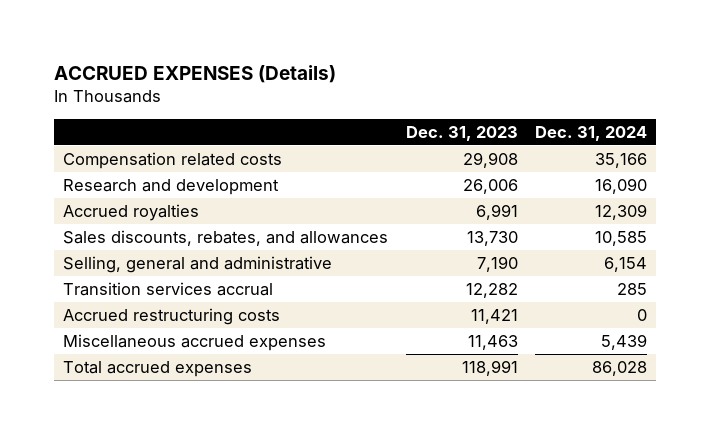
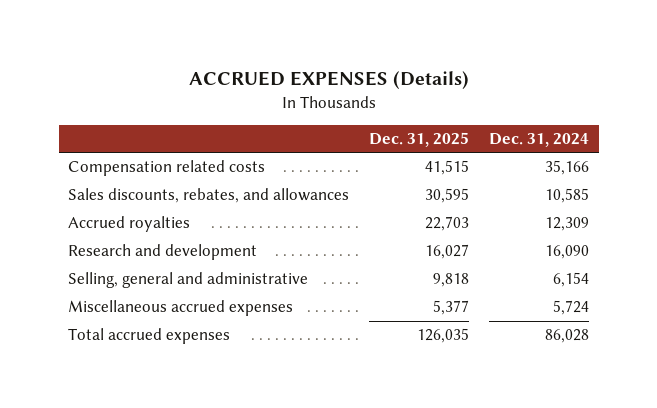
[405,125,518,141] Dec. 31, 2023 -> none
none -> [369,132,470,148] Dec. 31, 2025
[63,204,200,222] Accrued royalties -> [68,216,191,233] Accrued royalties
[63,179,280,196] Research and development -> [68,244,258,261] Research and development
[63,282,274,297] Transition services accrual -> none
[63,308,281,326] Accrued restructuring costs -> none
[600,334,647,351] 5,439 -> [552,300,589,316] 5,724

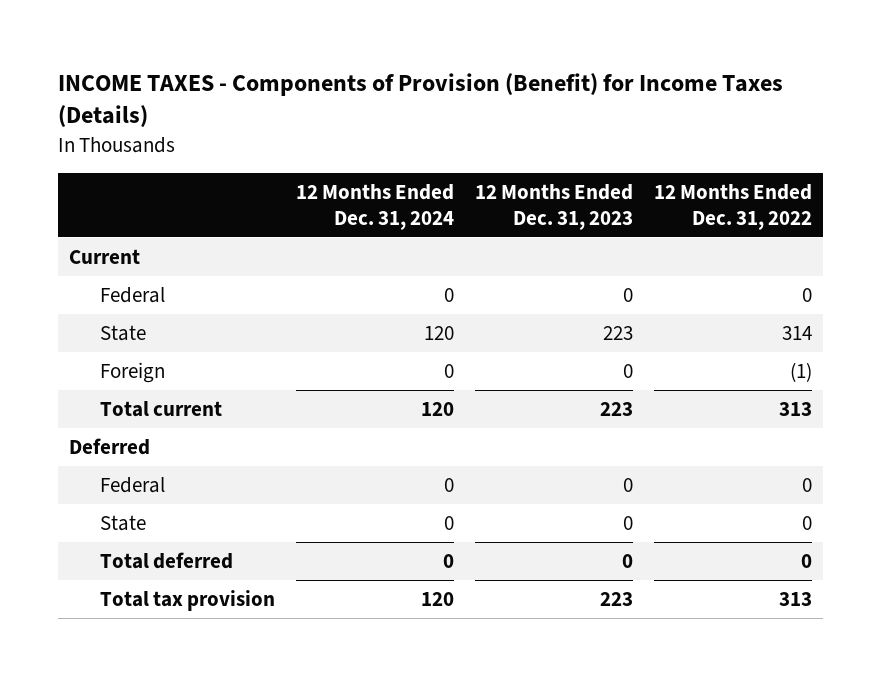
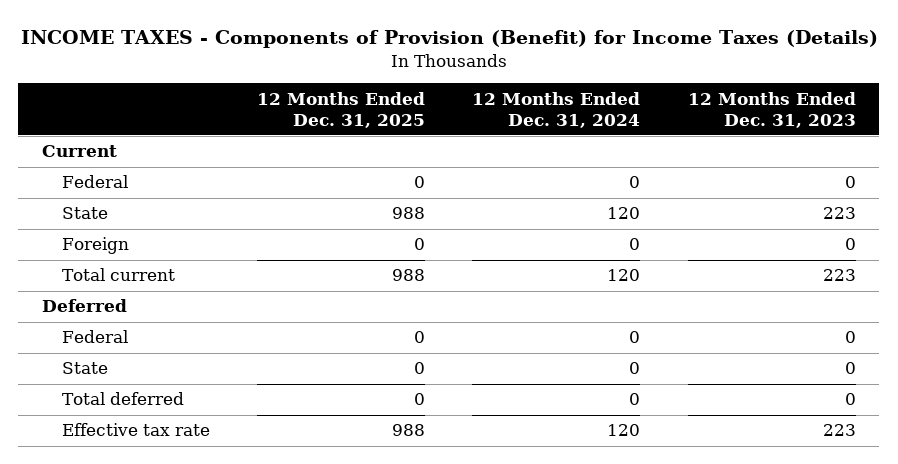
[654,183,813,230] 12 Months Ended Dec. 31, 2022 -> none
none -> [257,91,426,128] 12 Months Ended Dec. 31, 2025
[100,589,276,611] Total tax provision -> [61,423,210,437] Effective tax rate

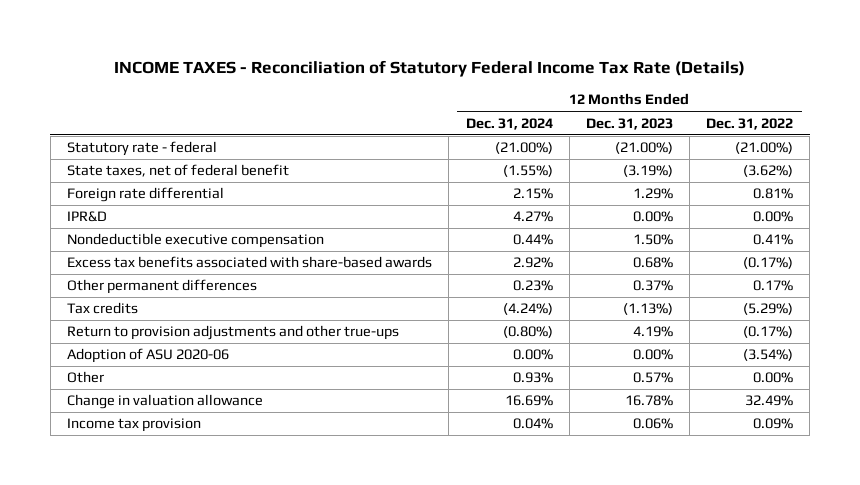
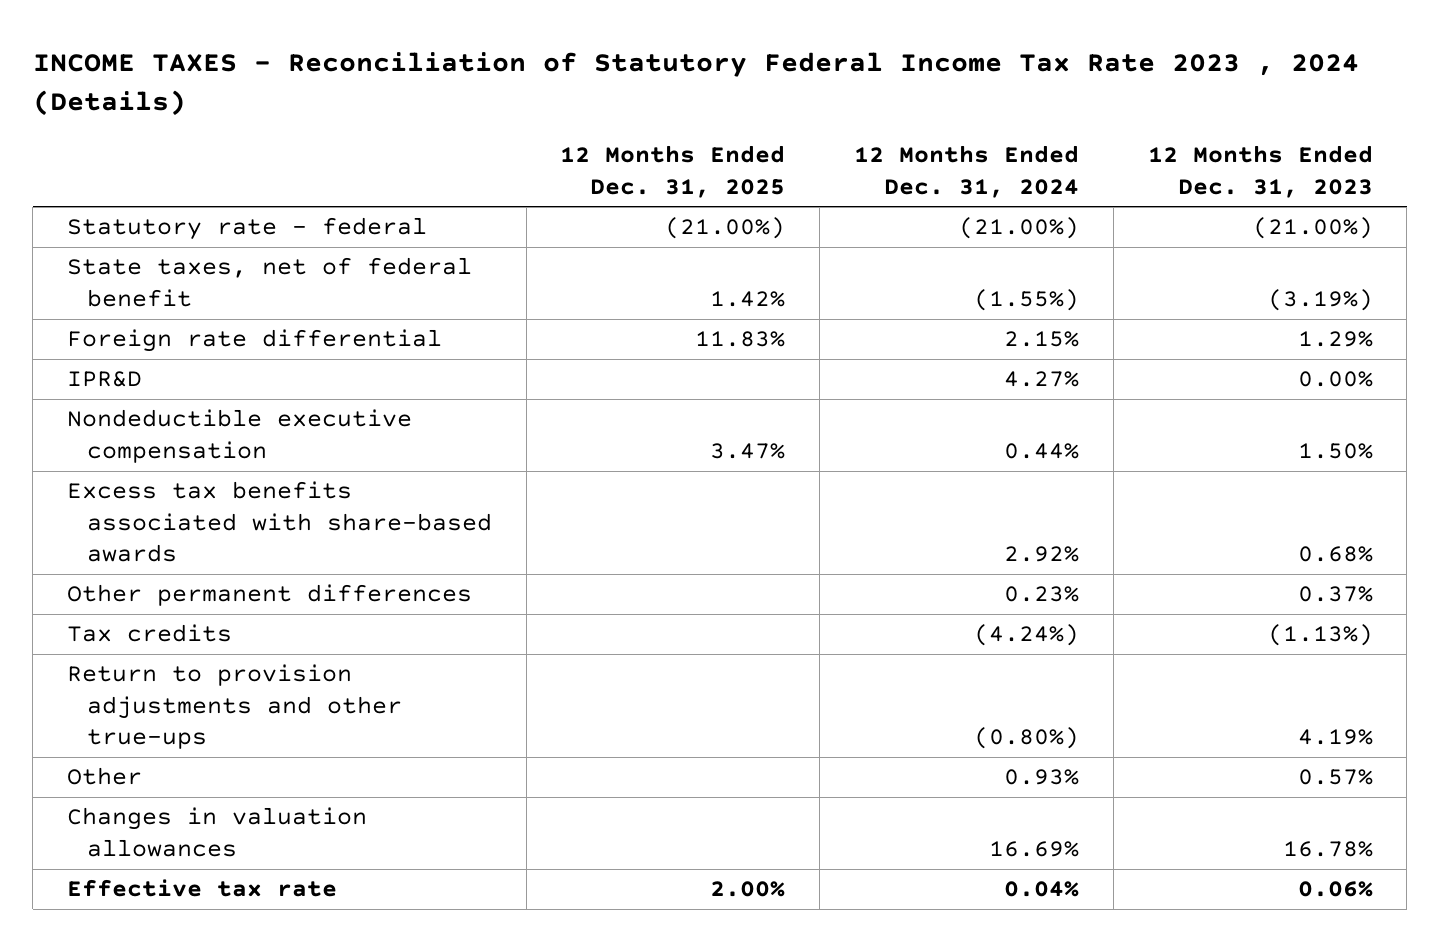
[114,60,746,78] INCOME TAXES - Reconciliation of Statutory Federal Income Tax Rate (Details) -> [32,52,1359,116] INCOME TAXES - Reconciliation of Statutory Federal Income Tax Rate 2023 , 2024 (Details)
[706,117,794,130] Dec. 31, 2022 -> none
none -> [560,145,786,198] 12 Months Ended Dec. 31, 2025
[67,348,230,364] Adoption of ASU 2020-06 -> none
[67,394,264,410] Change in valuation allowance -> [66,807,367,857] Changes in valuation allowances
[67,418,202,433] Income tax provision -> [66,879,337,898] Effective tax rate

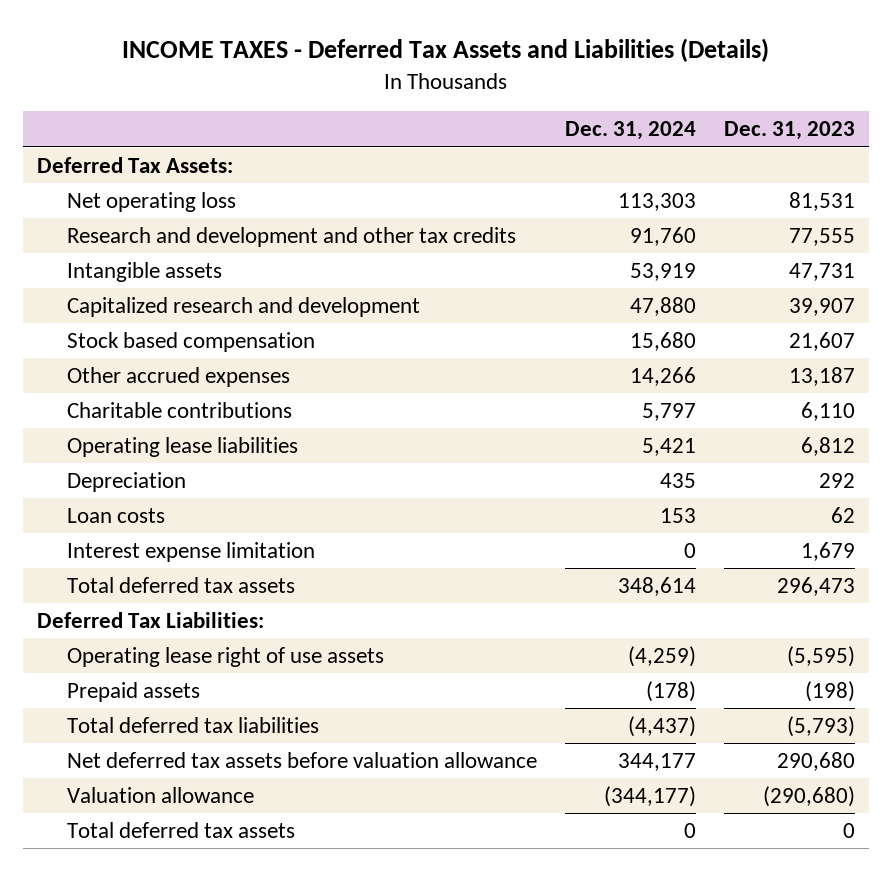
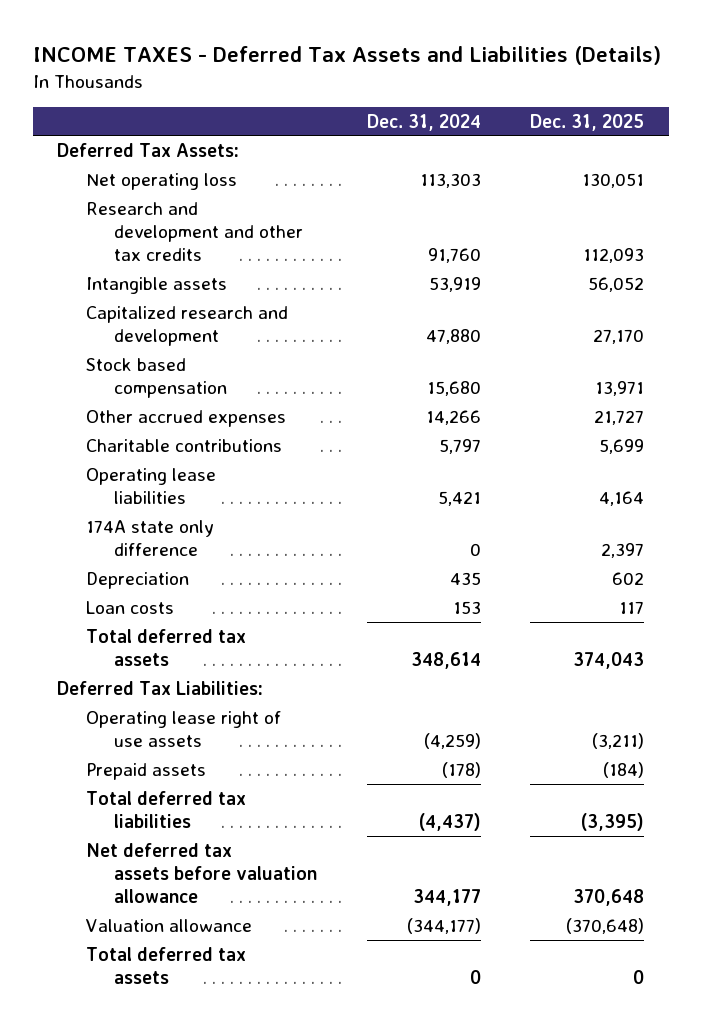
[723,121,855,141] Dec. 31, 2023 -> none
none -> [530,113,645,131] Dec. 31, 2025
none -> [85,519,214,556] 174A state only difference
[66,541,315,562] Interest expense limitation -> none

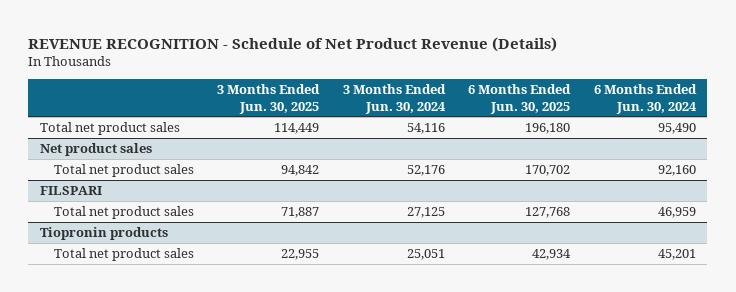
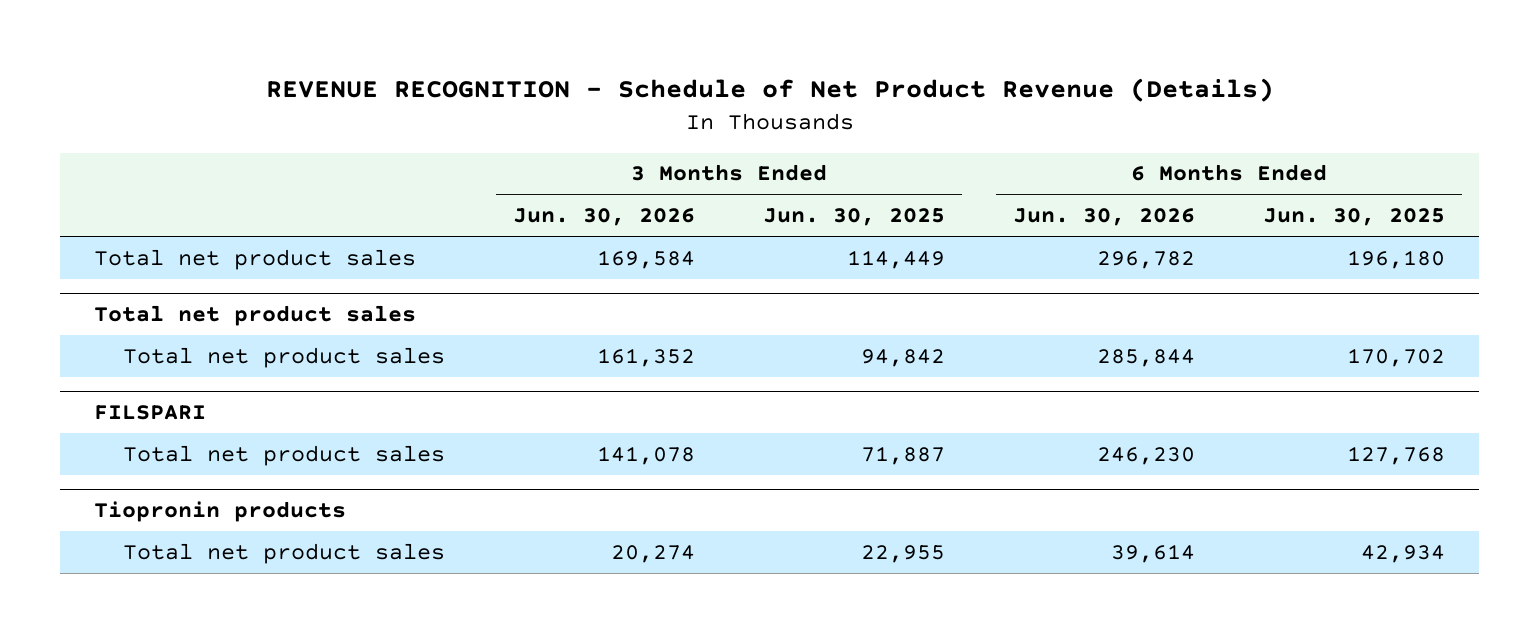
[342,84,446,114] 3 Months Ended Jun. 30, 2024 -> none
[593,84,697,114] 6 Months Ended Jun. 30, 2024 -> none
none -> [513,208,696,227] Jun. 30, 2026
none -> [1012,208,1195,227] Jun. 30, 2026
[40,143,153,157] Net product sales -> [94,305,417,327] Total net product sales

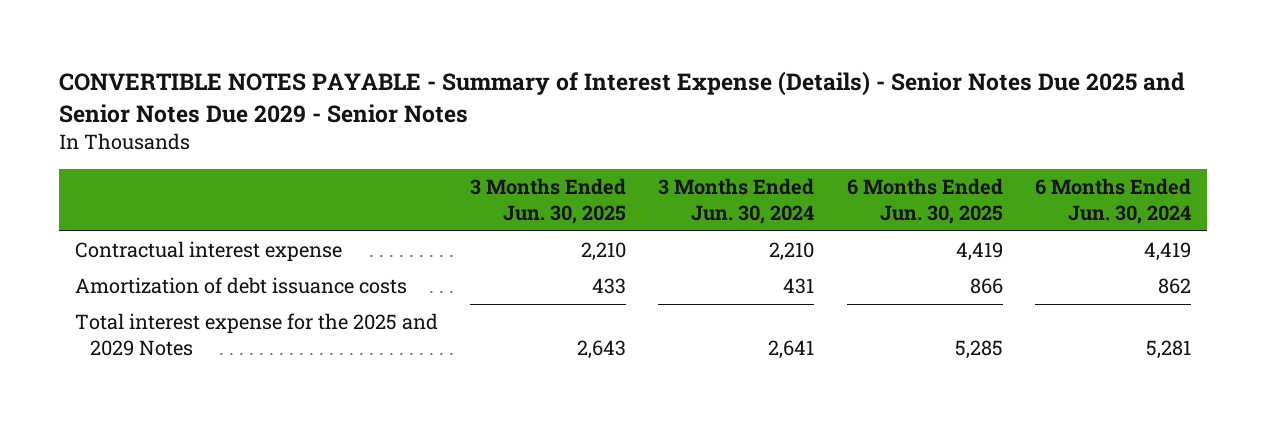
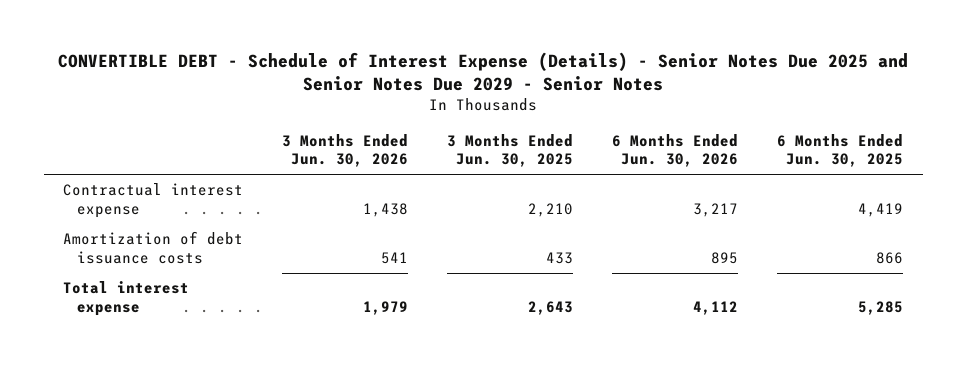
[58,71,1185,123] CONVERTIBLE NOTES PAYABLE - Summary of Interest Expense (Details) - Senior Notes Due 2025 and Senior Notes Due 2029 - Senior Notes -> [58,51,909,92] CONVERTIBLE DEBT - Schedule of Interest Expense (Details) - Senior Notes Due 2025 and Senior Notes Due 2029 - Senior Notes
[658,178,815,225] 3 Months Ended Jun. 30, 2024 -> none
[1034,178,1191,225] 6 Months Ended Jun. 30, 2024 -> none
none -> [282,133,409,168] 3 Months Ended Jun. 30, 2026
none -> [612,133,739,168] 6 Months Ended Jun. 30, 2026
[74,313,438,357] Total interest expense for the 2025 and 2029 Notes -> [63,281,190,317] Total interest expense

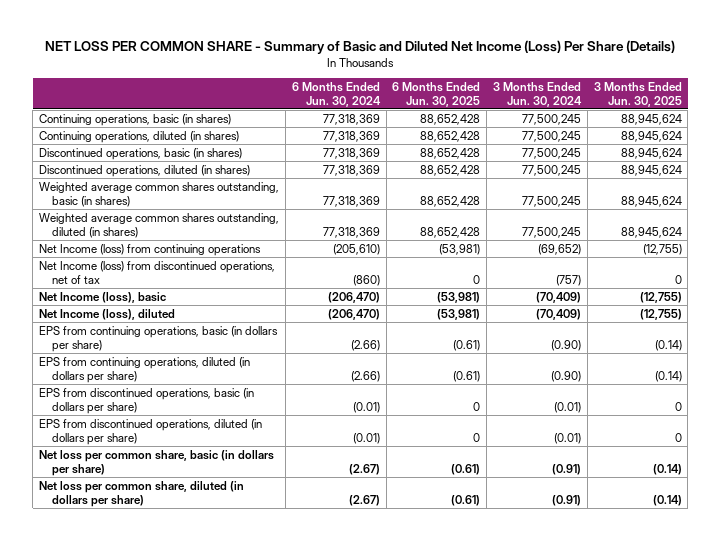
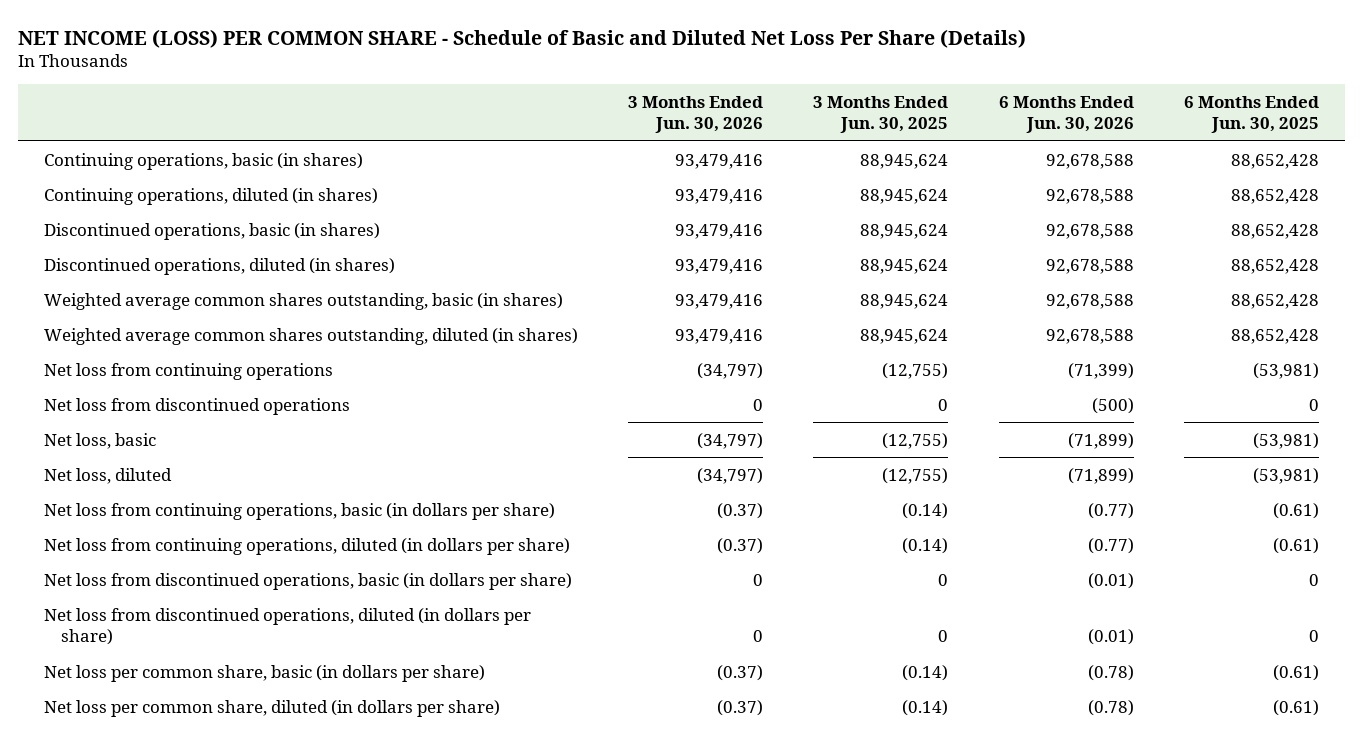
[45,39,676,54] NET LOSS PER COMMON SHARE - Summary of Basic and Diluted Net Income (Loss) Per Share (Details) -> [18,28,1027,48] NET INCOME (LOSS) PER COMMON SHARE - Schedule of Basic and Diluted Net Loss Per Share (Details)
[291,81,381,107] 6 Months Ended Jun. 30, 2024 -> none
[493,81,583,107] 3 Months Ended Jun. 30, 2024 -> none
none -> [628,95,764,134] 3 Months Ended Jun. 30, 2026
none -> [998,95,1134,134] 6 Months Ended Jun. 30, 2026
[39,243,262,256] Net Income (loss) from continuing operations -> [43,362,333,380] Net loss from continuing operations
[39,260,276,284] Net Income (loss) from discontinued operations, net of tax -> [43,397,350,415] Net loss from discontinued operations
[39,291,167,303] Net Income (loss), basic -> [43,432,156,449] Net loss, basic
[39,308,176,320] Net Income (loss), diluted -> [43,467,172,484] Net loss, diluted
[39,325,279,352] EPS from continuing operations, basic (in dollars per share) -> [43,502,555,520] Net loss from continuing operations, basic (in dollars per share)
[39,356,251,383] EPS from continuing operations, diluted (in dollars per share) -> [43,537,570,555] Net loss from continuing operations, diluted (in dollars per share)
[39,387,255,414] EPS from discontinued operations, basic (in dollars per share) -> [43,572,572,590] Net loss from discontinued operations, basic (in dollars per share)
[39,418,263,445] EPS from discontinued operations, diluted (in dollars per share) -> [43,607,531,646] Net loss from discontinued operations, diluted (in dollars per share)

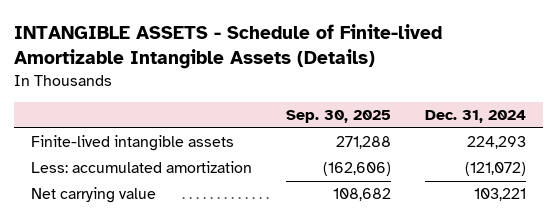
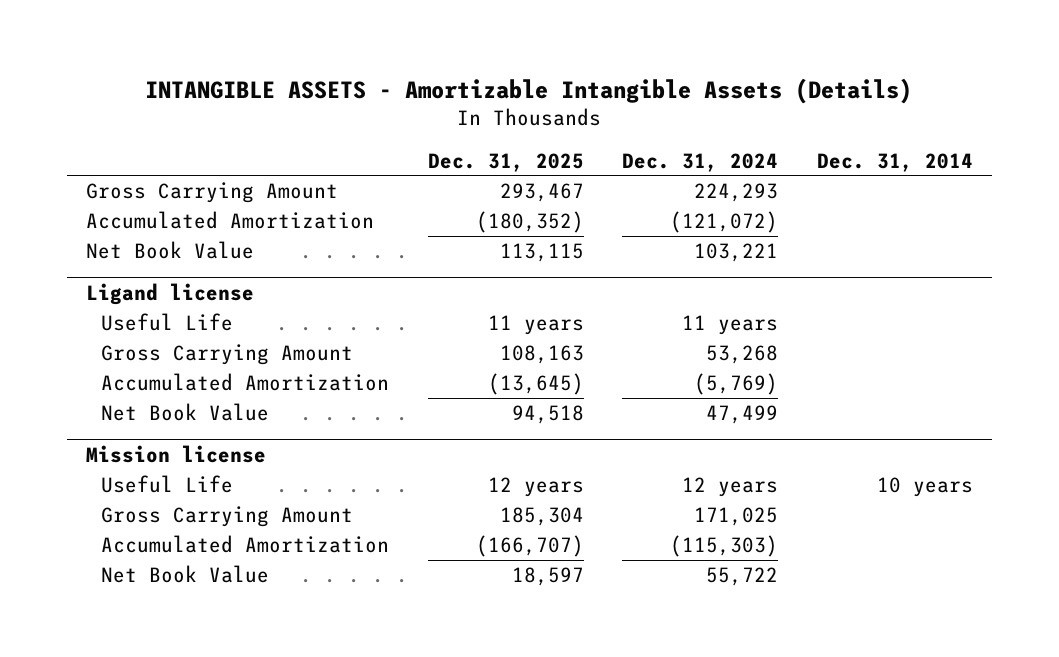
[13,23,442,69] INTANGIBLE ASSETS - Schedule of Finite-lived Amortizable Intangible Assets (Details) -> [145,78,913,105] INTANGIBLE ASSETS - Amortizable Intangible Assets (Details)
[285,110,391,124] Sep. 30, 2025 -> none
none -> [427,152,584,172] Dec. 31, 2025
none -> [817,152,974,172] Dec. 31, 2014
[30,135,234,152] Finite-lived intangible assets -> [85,181,338,203] Gross Carrying Amount
[30,161,252,174] Less: accumulated amortization -> [85,210,374,229] Accumulated Amortization
[30,187,156,204] Net carrying value -> [85,240,254,259] Net Book Value
none -> [85,282,254,305] Ligand license
none -> [101,312,234,331] Useful Life
none -> [101,343,354,365] Gross Carrying Amount
none -> [101,372,390,391] Accumulated Amortization
none -> [101,402,270,421] Net Book Value
none -> [85,444,266,463] Mission license
none -> [101,474,234,493] Useful Life
none -> [101,505,354,527] Gross Carrying Amount
none -> [101,534,390,553] Accumulated Amortization
none -> [101,564,270,583] Net Book Value

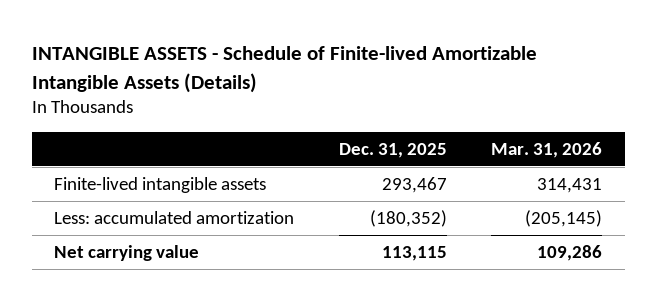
[145,78,913,105] INTANGIBLE ASSETS - Amortizable Intangible Assets (Details) -> [31,46,537,93] INTANGIBLE ASSETS - Schedule of Finite-lived Amortizable Intangible Assets (Details)
[622,152,779,172] Dec. 31, 2024 -> none
[817,152,974,172] Dec. 31, 2014 -> none
none -> [491,141,603,158] Mar. 31, 2026
[85,282,254,305] Ligand license -> none
[101,312,234,331] Useful Life -> none
[101,343,354,365] Gross Carrying Amount -> none
[101,372,390,391] Accumulated Amortization -> none
[101,402,270,421] Net Book Value -> none
[85,444,266,463] Mission license -> none
[101,474,234,493] Useful Life -> none
[101,505,354,527] Gross Carrying Amount -> none
[101,534,390,553] Accumulated Amortization -> none
[101,564,270,583] Net Book Value -> none
[85,181,338,203] Gross Carrying Amount -> [54,177,267,194] Finite-lived intangible assets
[85,210,374,229] Accumulated Amortization -> [54,211,295,225] Less: accumulated amortization
[85,240,254,259] Net Book Value -> [54,245,200,262] Net carrying value

